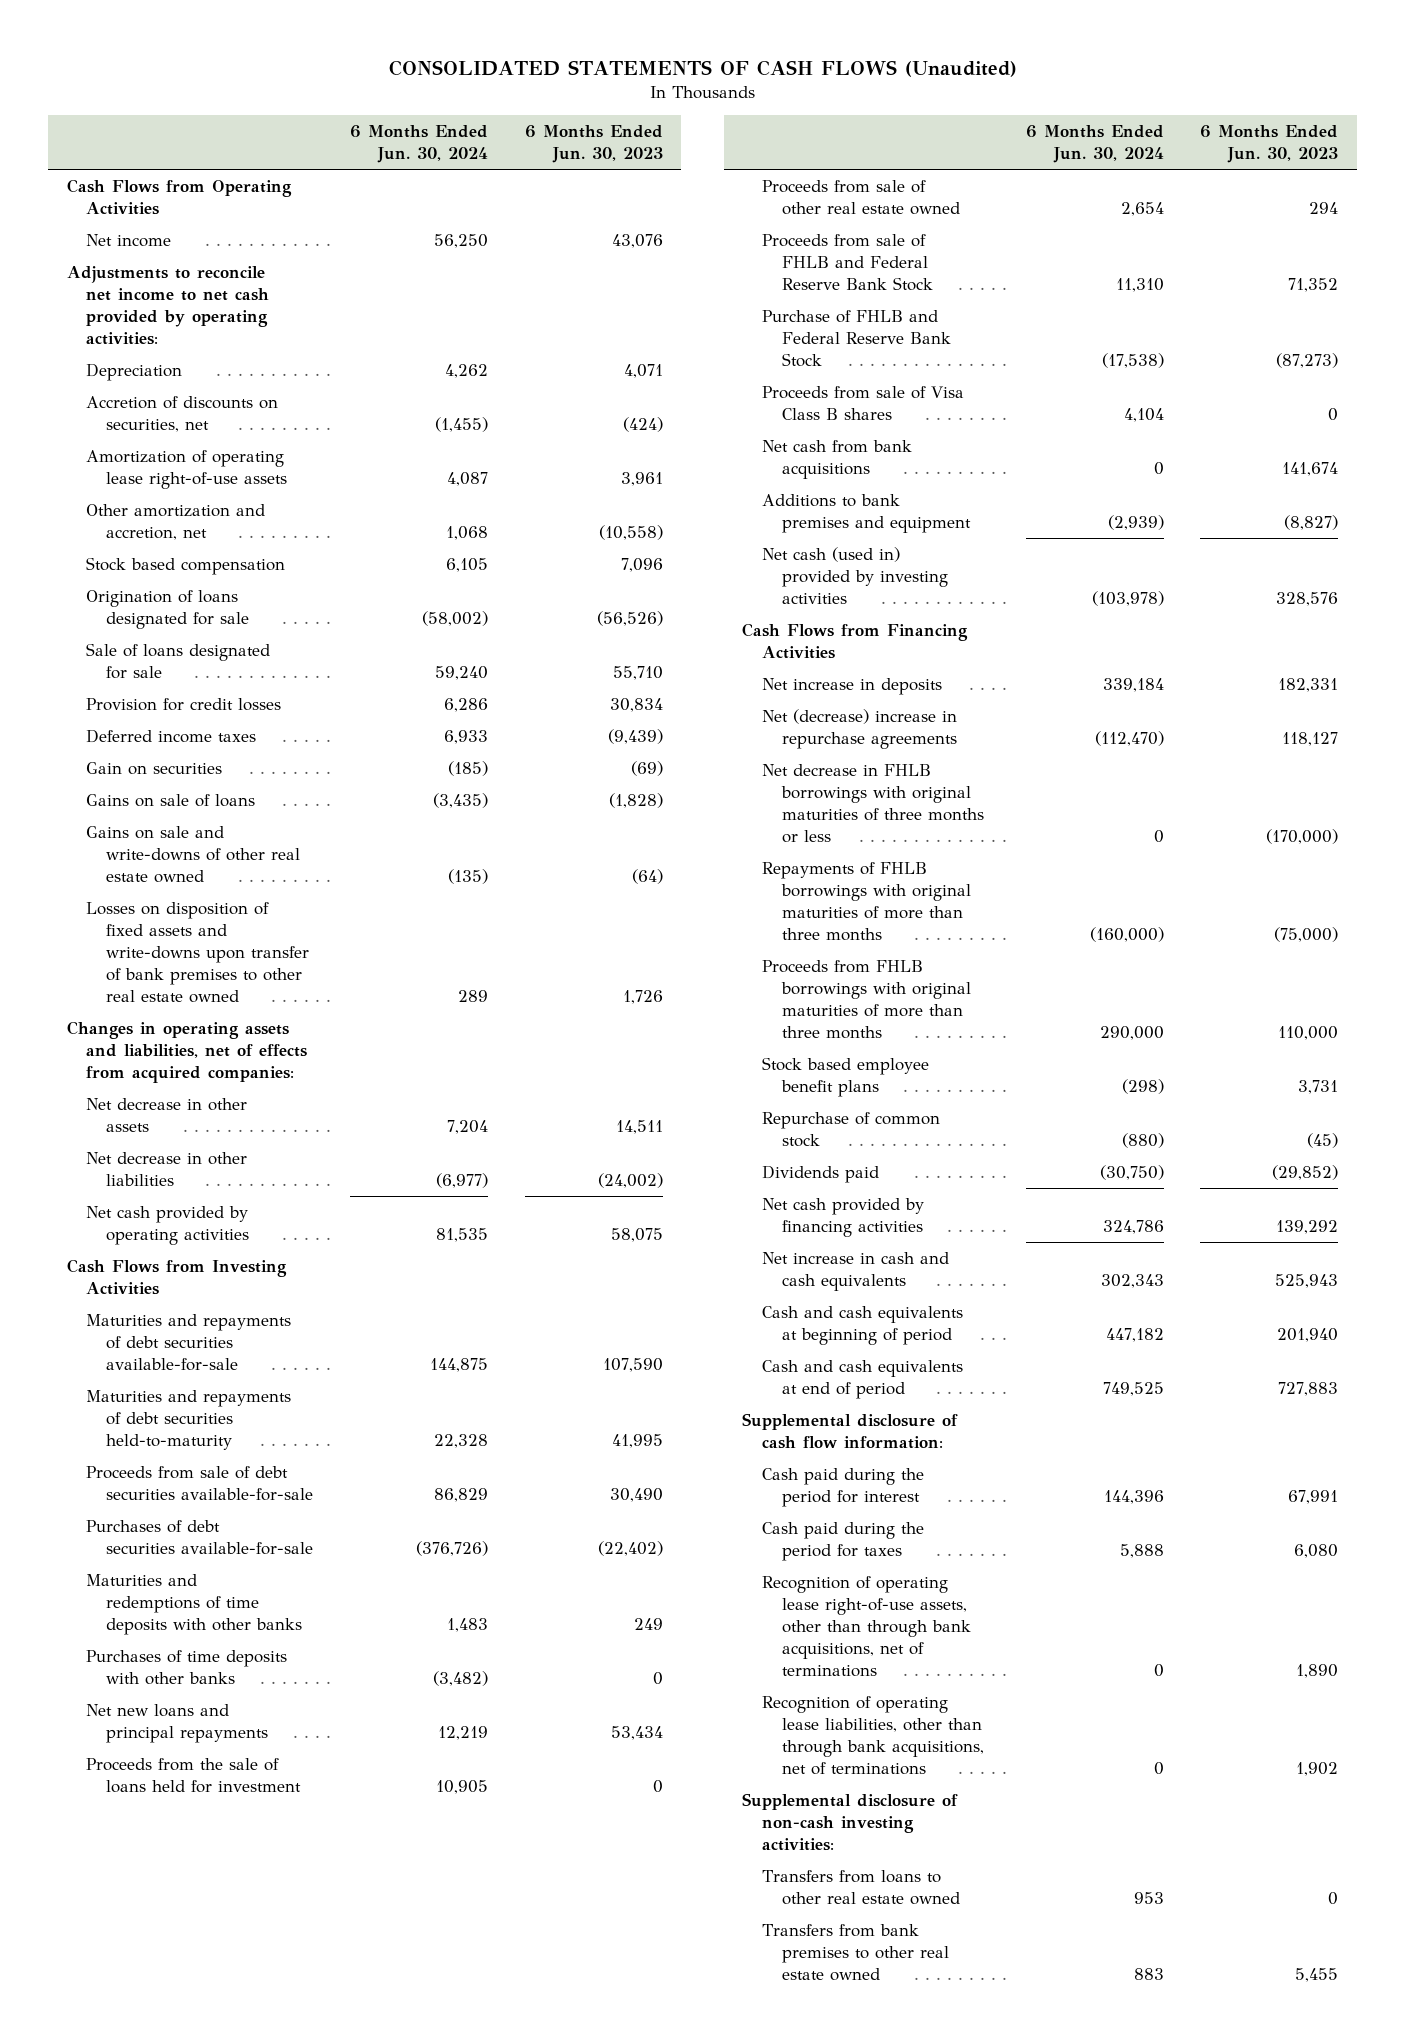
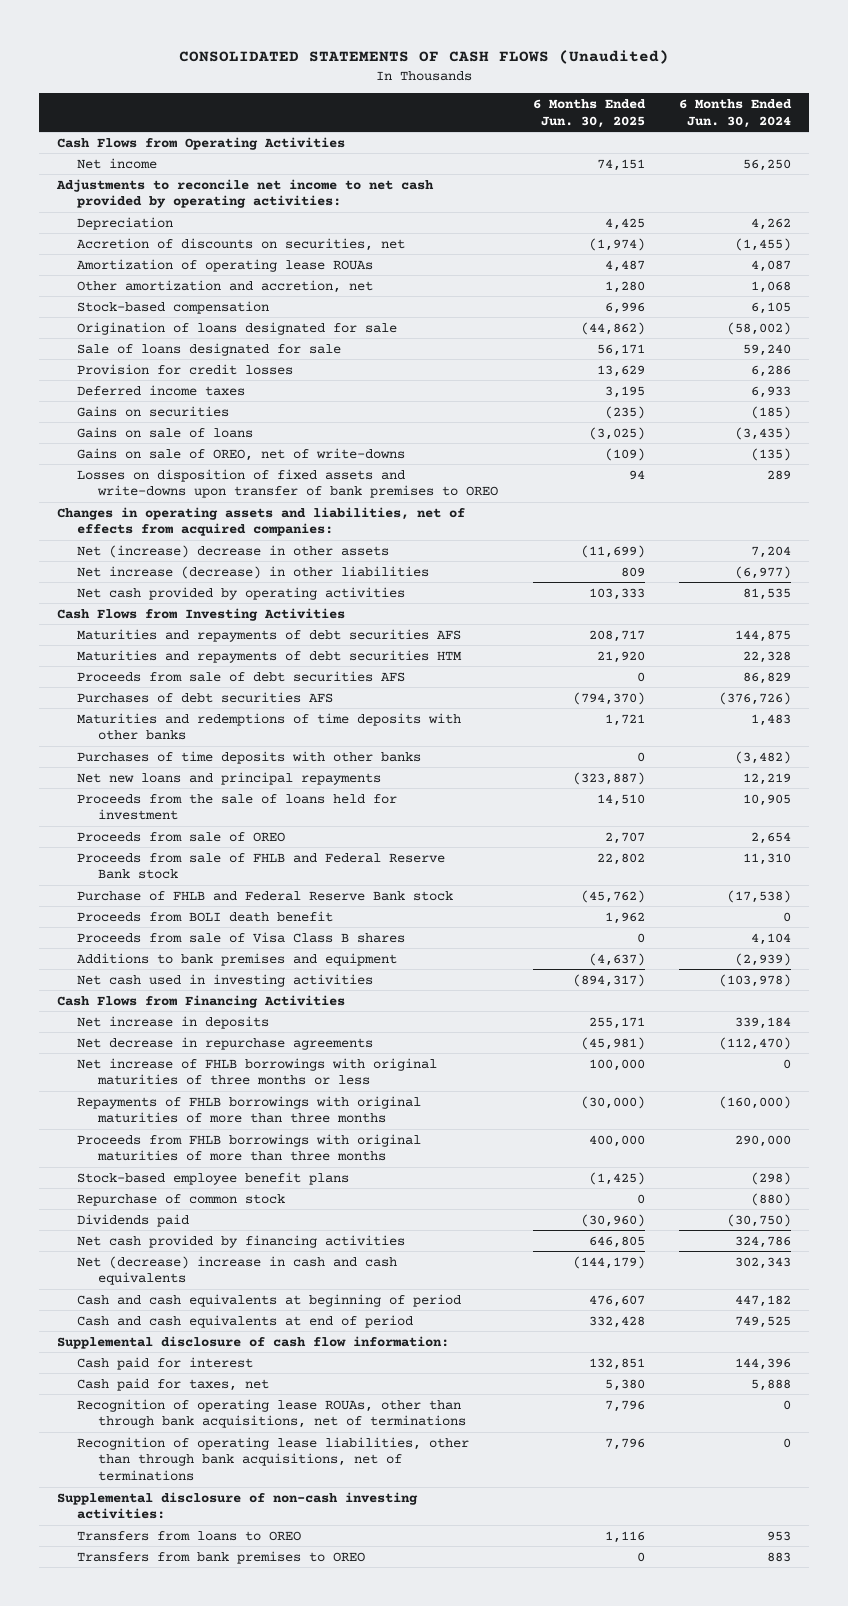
[524,125,663,164] 6 Months Ended Jun. 30, 2023 -> none
none -> [532,99,646,128] 6 Months Ended Jun. 30, 2025
[86,449,287,489] Amortization of operating lease right-of-use assets -> [77,258,374,272] Amortization of operating lease ROUAs
[86,556,286,575] Stock based compensation -> [77,300,270,314] Stock-based compensation
[86,761,223,775] Gain on securities -> [77,405,230,417] Gains on securities
[86,825,300,883] Gains on sale and write-downs of other real estate owned -> [77,447,406,461] Gains on sale of OREO, net of write-downs
[86,901,309,1003] Losses on disposition of fixed assets and write-downs upon transfer of bank premises to other real estate owned -> [77,468,499,499] Losses on disposition of fixed assets and write-downs upon transfer of bank premises to OREO
[86,1097,248,1132] Net decrease in other assets -> [77,544,390,558] Net (increase) decrease in other assets
[86,1151,248,1186] Net decrease in other liabilities -> [77,565,430,579] Net increase (decrease) in other liabilities
[86,1313,292,1371] Maturities and repayments of debt securities available-for-sale -> [77,628,462,642] Maturities and repayments of debt securities AFS
[86,1389,292,1450] Maturities and repayments of debt securities held-to-maturity -> [77,649,463,663] Maturities and repayments of debt securities HTM
[86,1465,313,1501] Proceeds from sale of debt securities available-for-sale -> [77,670,406,682] Proceeds from sale of debt securities AFS
[86,1519,313,1555] Purchases of debt securities available-for-sale -> [77,691,334,703] Purchases of debt securities AFS
[762,179,960,215] Proceeds from sale of other real estate owned -> [77,831,286,842] Proceeds from sale of OREO
[762,233,933,291] Proceeds from sale of FHLB and Federal Reserve Bank Stock -> [77,852,446,880] Proceeds from sale of FHLB and Federal Reserve Bank stock
[762,309,951,367] Purchase of FHLB and Federal Reserve Bank Stock -> [77,890,454,901] Purchase of FHLB and Federal Reserve Bank stock
none -> [77,910,334,922] Proceeds from BOLI death benefit
[762,439,913,479] Net cash from bank acquisitions -> none
[762,546,948,604] Net cash (used in) provided by investing activities -> [77,973,374,987] Net cash used in investing activities
[762,708,958,749] Net (decrease) increase in repurchase agreements -> [77,1036,374,1050] Net decrease in repurchase agreements
[762,763,984,843] Net decrease in FHLB borrowings with original maturities of three months or less -> [77,1057,438,1086] Net increase of FHLB borrowings with original maturities of three months or less
[762,1056,930,1097] Stock based employee benefit plans -> [77,1171,350,1185] Stock-based employee benefit plans
[762,1251,950,1291] Net increase in cash and cash equivalents -> [77,1255,398,1286] Net (decrease) increase in cash and cash equivalents
[762,1467,925,1507] Cash paid during the period for interest -> [77,1356,254,1370] Cash paid for interest
[762,1521,925,1561] Cash paid during the period for taxes -> [77,1377,270,1391] Cash paid for taxes, net
[762,1575,971,1677] Recognition of operating lease right-of-use assets, other than through bank acquisitions, net of terminations -> [77,1398,467,1429] Recognition of operating lease ROUAs, other than through bank acquisitions, net of terminations
[762,1869,960,1905] Transfers from loans to other real estate owned -> [77,1530,302,1541] Transfers from loans to OREO
[762,1923,949,1981] Transfers from bank premises to other real estate owned -> [77,1550,366,1564] Transfers from bank premises to OREO

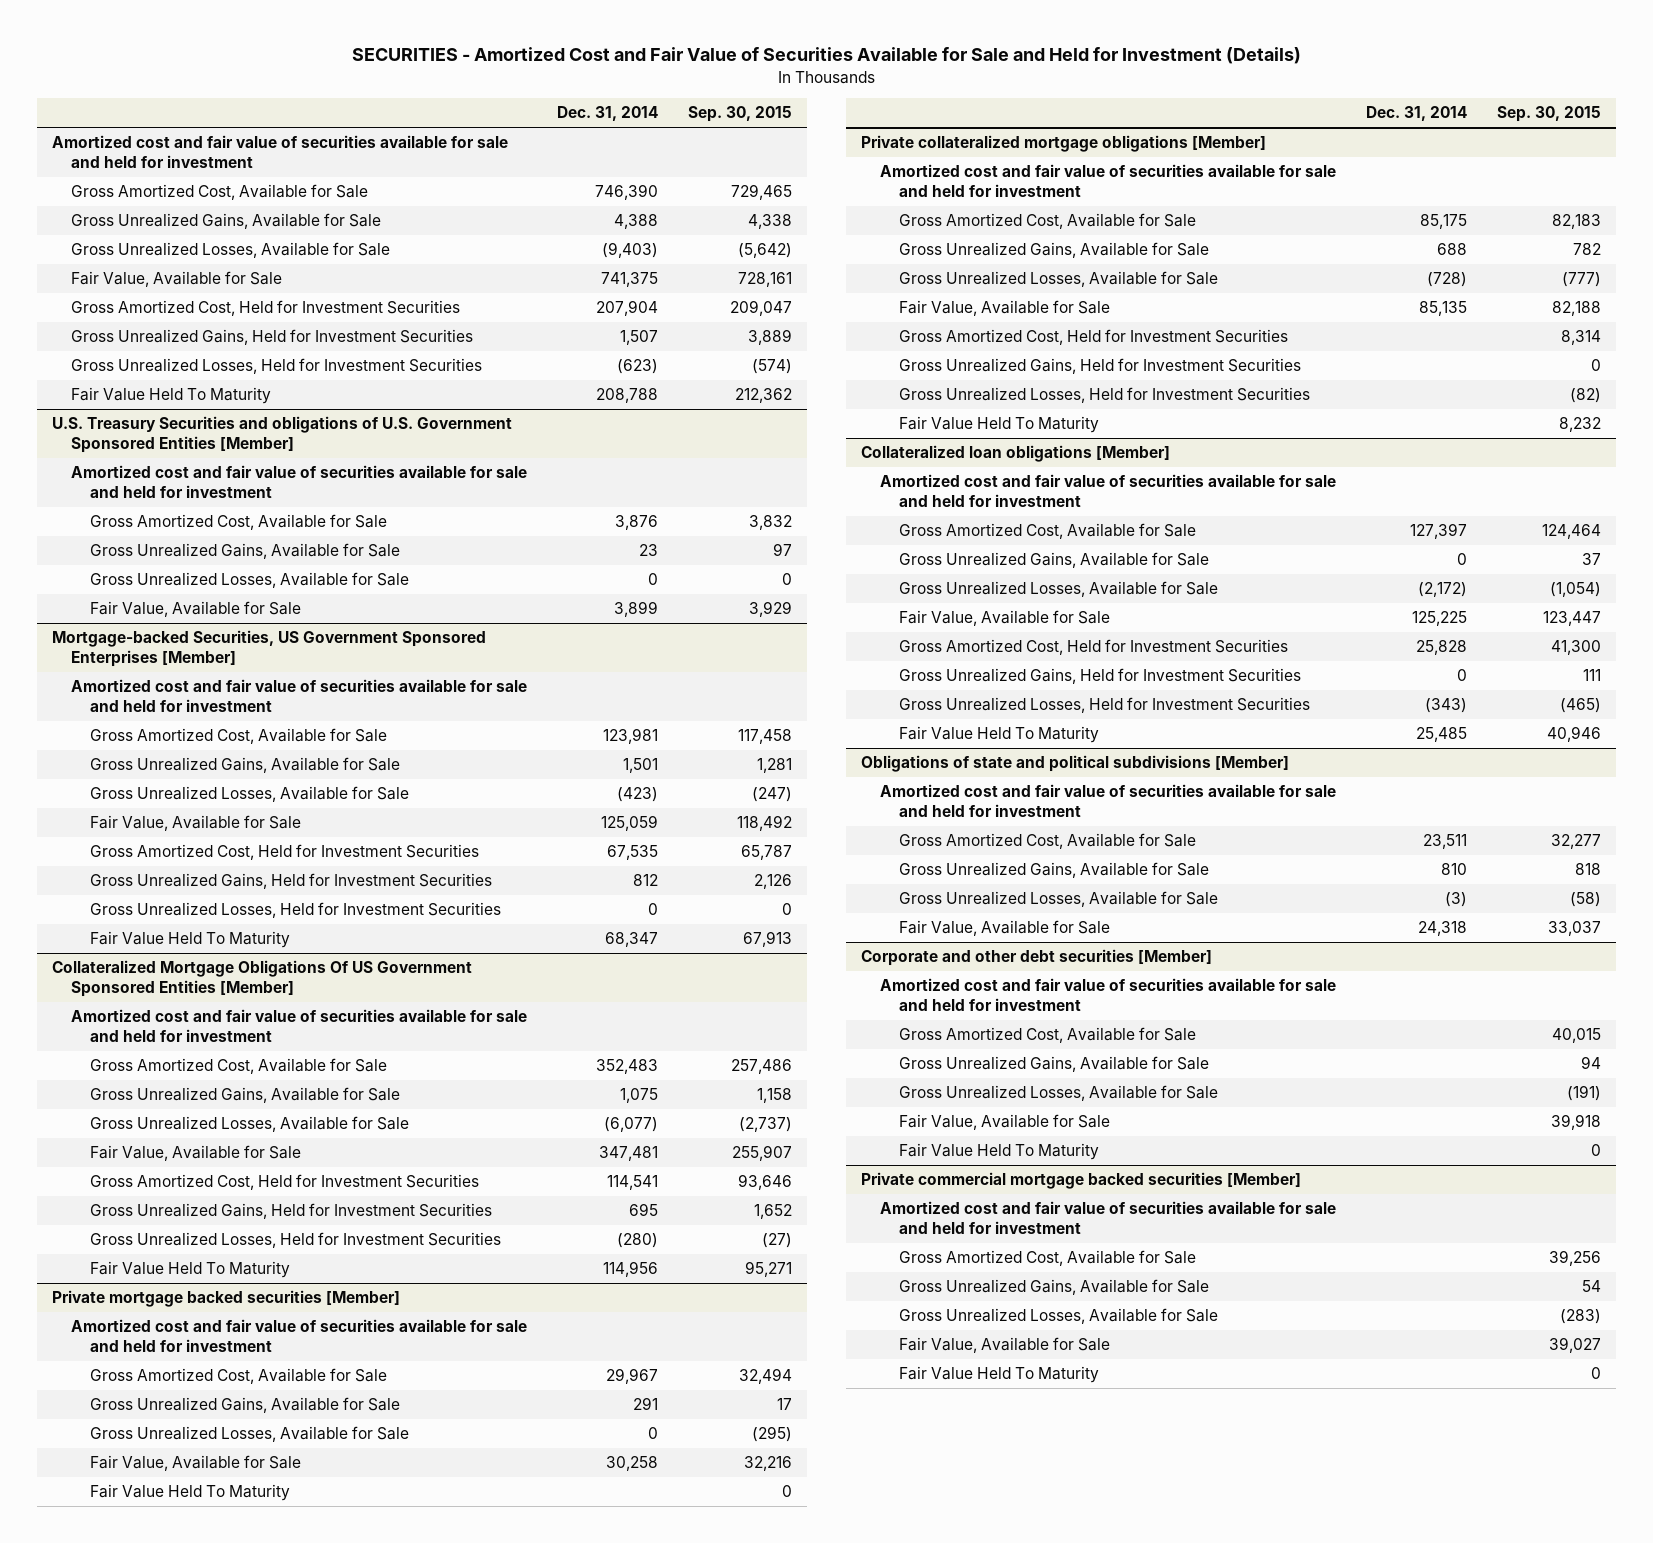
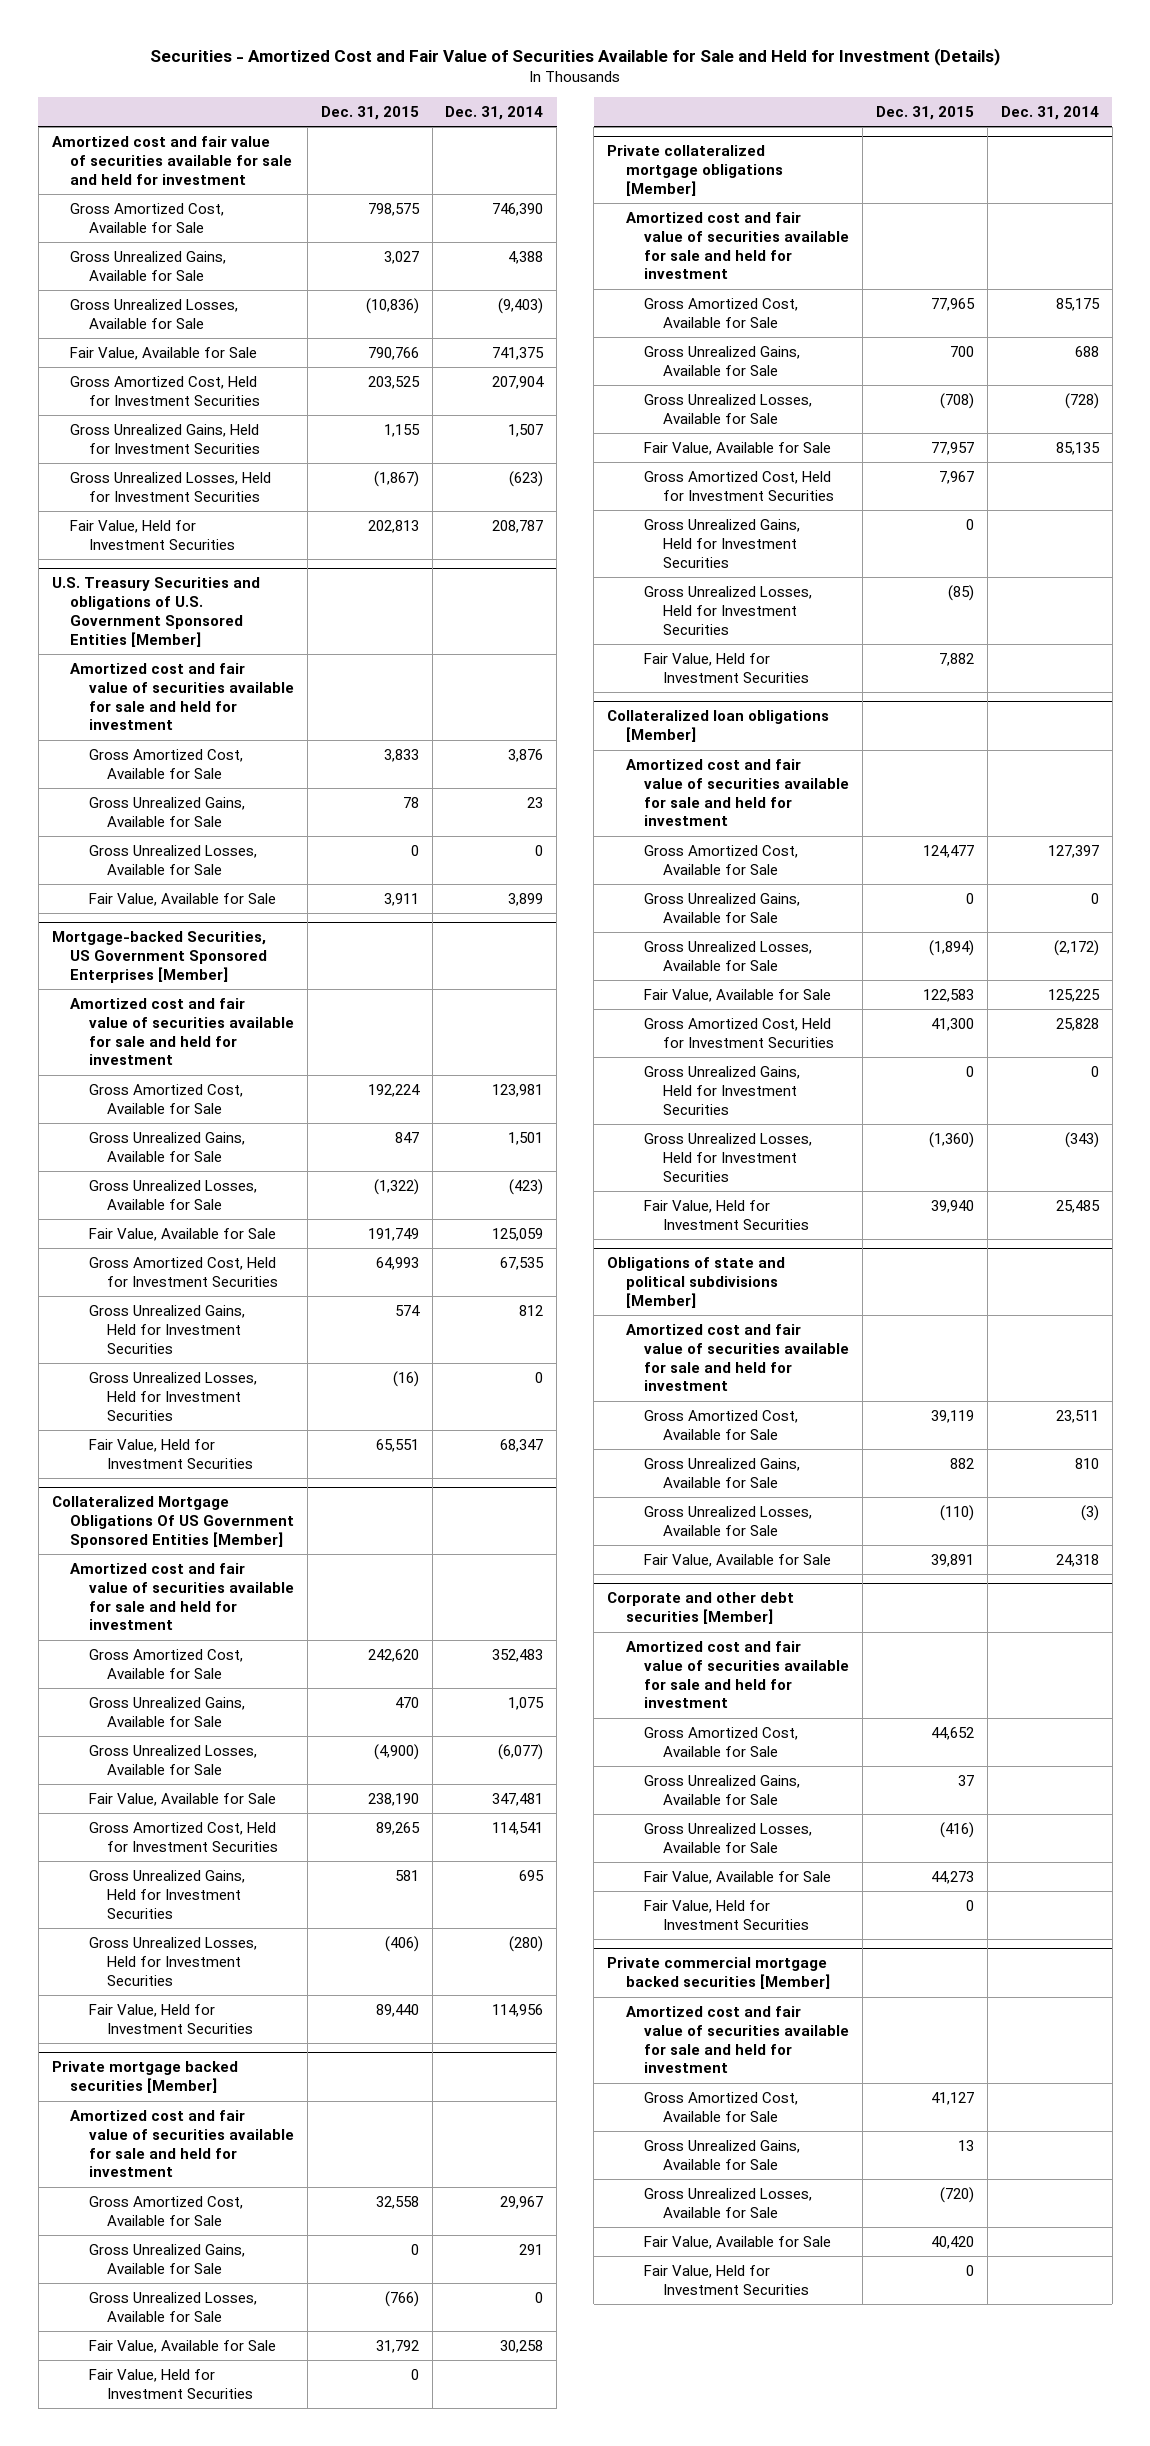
[351,47,1301,65] SECURITIES - Amortized Cost and Fair Value of Securities Available for Sale and Held for Investment (Details) -> [150,47,1001,66] Securities - Amortized Cost and Fair Value of Securities Available for Sale and Held for Investment (Details)
[687,106,792,123] Sep. 30, 2015 -> none
none -> [320,105,419,120] Dec. 31, 2015
[71,387,272,405] Fair Value Held To Maturity -> [70,520,235,550] Fair Value, Held for Investment Securities
[596,388,659,404] 208,788 -> [492,520,544,534] 208,787
[90,931,291,949] Fair Value Held To Maturity -> [88,1439,254,1469] Fair Value, Held for Investment Securities
[90,1261,291,1279] Fair Value Held To Maturity -> [88,2004,254,2034] Fair Value, Held for Investment Securities
[90,1484,291,1502] Fair Value Held To Maturity -> [88,2369,254,2399] Fair Value, Held for Investment Securities
[899,416,1100,434] Fair Value Held To Maturity -> [644,653,809,683] Fair Value, Held for Investment Securities
[899,726,1100,744] Fair Value Held To Maturity -> [644,1200,809,1230] Fair Value, Held for Investment Securities
[899,1143,1100,1161] Fair Value Held To Maturity -> [644,1900,809,1930] Fair Value, Held for Investment Securities
[899,1366,1100,1384] Fair Value Held To Maturity -> [644,2265,809,2295] Fair Value, Held for Investment Securities

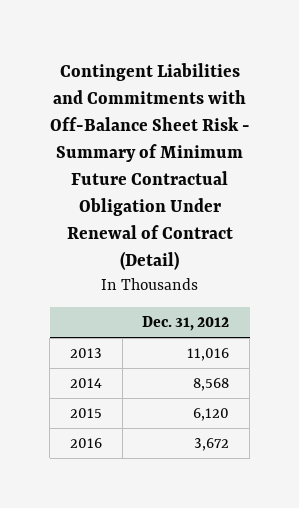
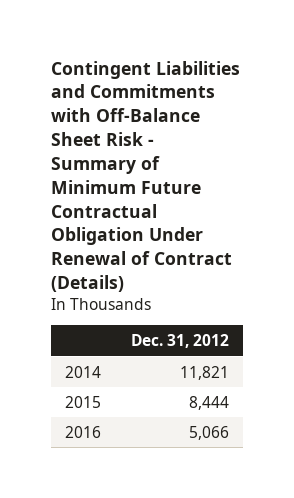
[49,62,250,271] Contingent Liabilities and Commitments with Off-Balance Sheet Risk - Summary of Minimum Future Contractual Obligation Under Renewal of Contract (Detail) -> [50,60,240,293] Contingent Liabilities and Commitments with Off-Balance Sheet Risk - Summary of Minimum Future Contractual Obligation Under Renewal of Contract (Details)
[69,347,102,358] 2013 -> none
[193,377,230,391] 8,568 -> [179,365,229,380] 11,821
[193,407,230,421] 6,120 -> [188,395,229,410] 8,444
[194,437,230,451] 3,672 -> [188,425,229,440] 5,066

